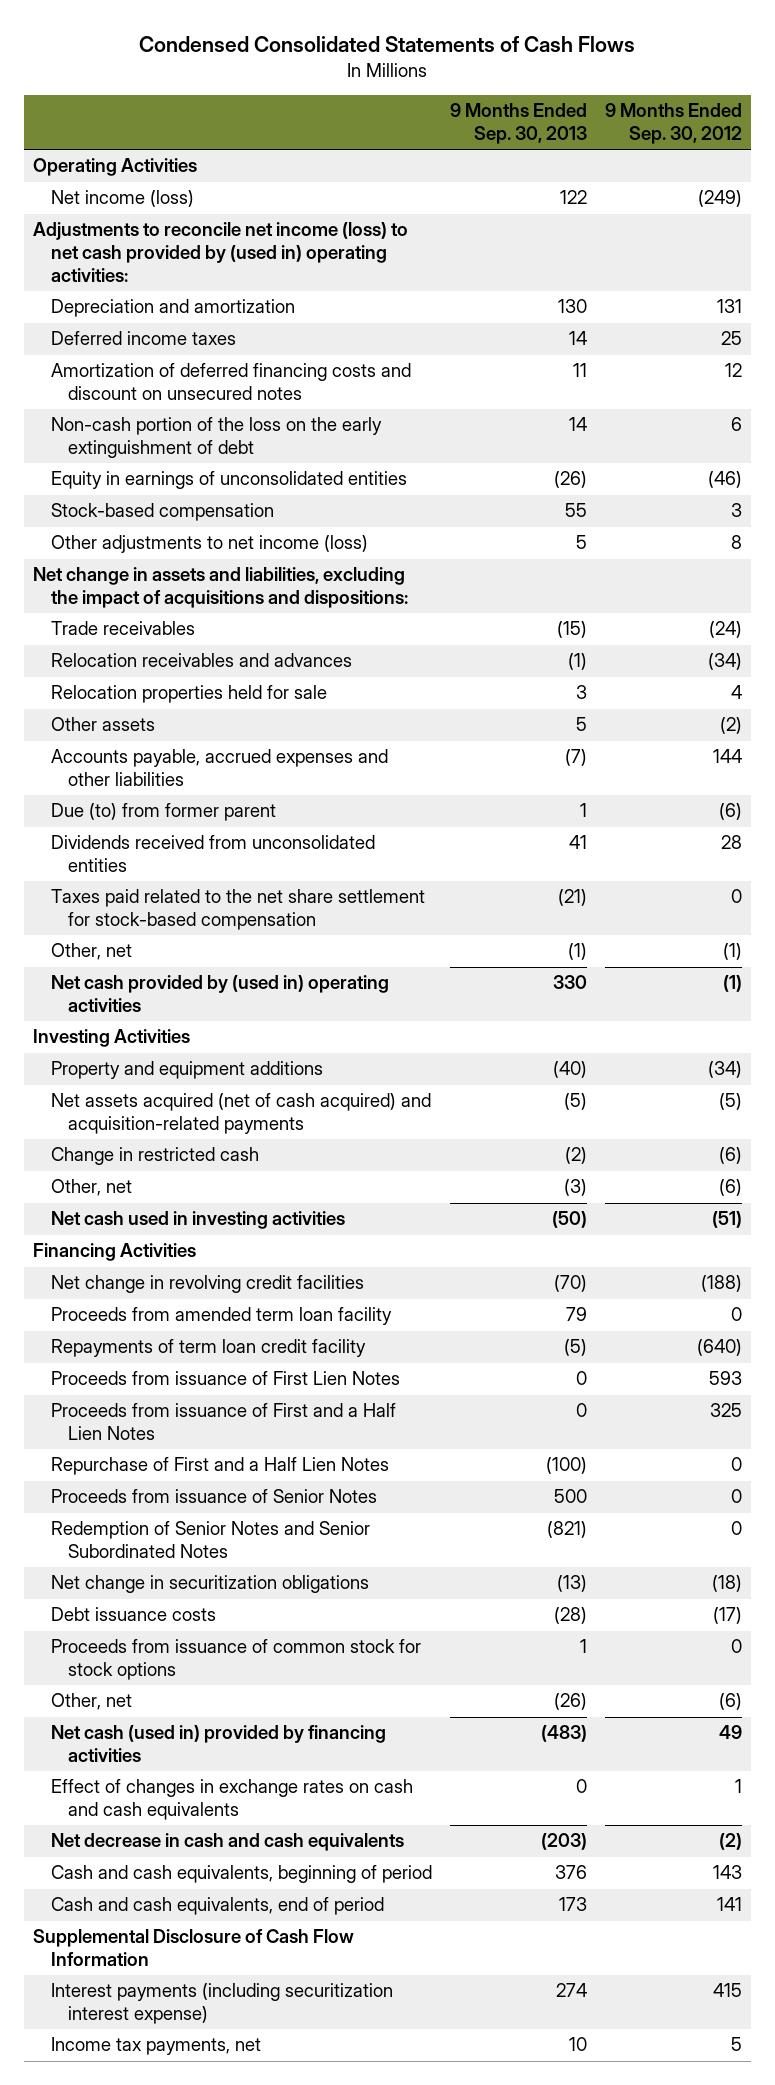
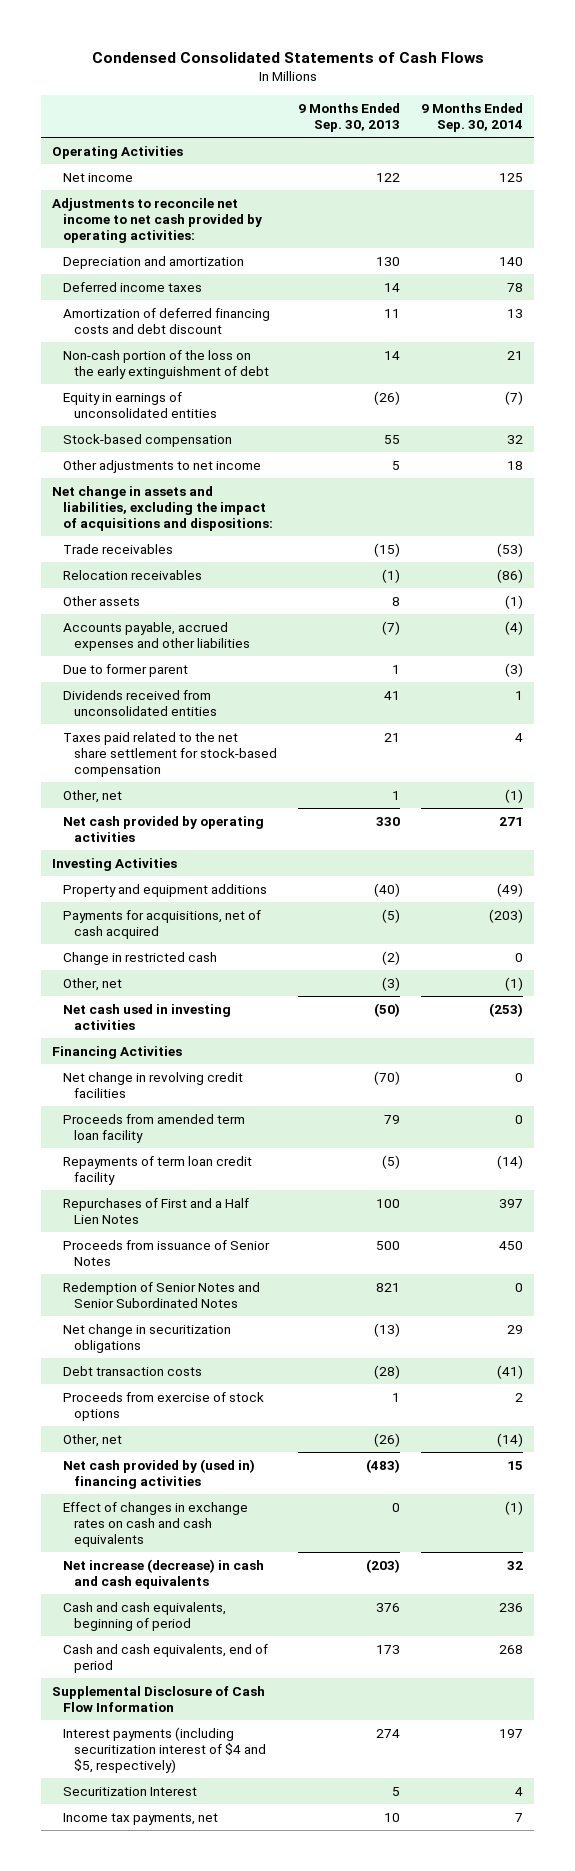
[605,103,743,144] 9 Months Ended Sep. 30, 2012 -> none
none -> [421,102,524,132] 9 Months Ended Sep. 30, 2014
[50,190,194,208] Net income (loss) -> [62,172,133,182] Net income
[32,222,408,282] Adjustments to reconcile net income (loss) to net cash provided by (used in) operating activities: -> [52,197,262,244] Adjustments to reconcile net income to net cash provided by operating activities:
[50,363,411,401] Amortization of deferred financing costs and discount on unsecured notes -> [62,307,270,335] Amortization of deferred financing costs and debt discount
[50,535,368,554] Other adjustments to net income (loss) -> [62,459,261,473] Other adjustments to net income
[50,685,327,704] Relocation properties held for sale -> none
[50,653,352,668] Relocation receivables and advances -> [62,569,202,580] Relocation receivables
[575,717,587,732] 5 -> [392,596,401,606] 8
[50,803,276,822] Due (to) from former parent -> [62,663,188,677] Due to former parent
[557,889,587,907] (21) -> [384,732,401,742] 21
[567,943,587,961] (1) -> [392,790,401,800] 1
[50,975,389,1013] Net cash provided by (used in) operating activities -> [62,815,264,843] Net cash provided by operating activities
[50,1093,431,1135] Net assets acquired (net of cash acquired) and acquisition-related payments -> [62,909,261,940] Payments for acquisitions, net of cash acquired
[50,1371,400,1386] Proceeds from issuance of First Lien Notes -> none
[50,1403,396,1441] Proceeds from issuance of First and a Half Lien Notes -> none
[50,1457,389,1476] Repurchase of First and a Half Lien Notes -> [62,1197,249,1225] Repurchases of First and a Half Lien Notes
[545,1457,587,1475] (100) -> [376,1198,401,1208] 100
[546,1521,587,1539] (821) -> [376,1282,401,1292] 821
[50,1607,216,1622] Debt issuance costs -> [62,1365,202,1376] Debt transaction costs
[50,1639,421,1681] Proceeds from issuance of common stock for stock options -> [62,1391,264,1422] Proceeds from exercise of stock options
[50,1725,386,1763] Net cash (used in) provided by financing activities -> [62,1458,255,1490] Net cash provided by (used in) financing activities
[50,1833,404,1852] Net decrease in cash and cash equivalents -> [62,1558,264,1590] Net increase (decrease) in cash and cash equivalents
[50,1983,393,2025] Interest payments (including securitization interest expense) -> [62,1726,266,1774] Interest payments (including securitization interest of $4 and $5, respectively)
none -> [62,1786,197,1796] Securitization Interest

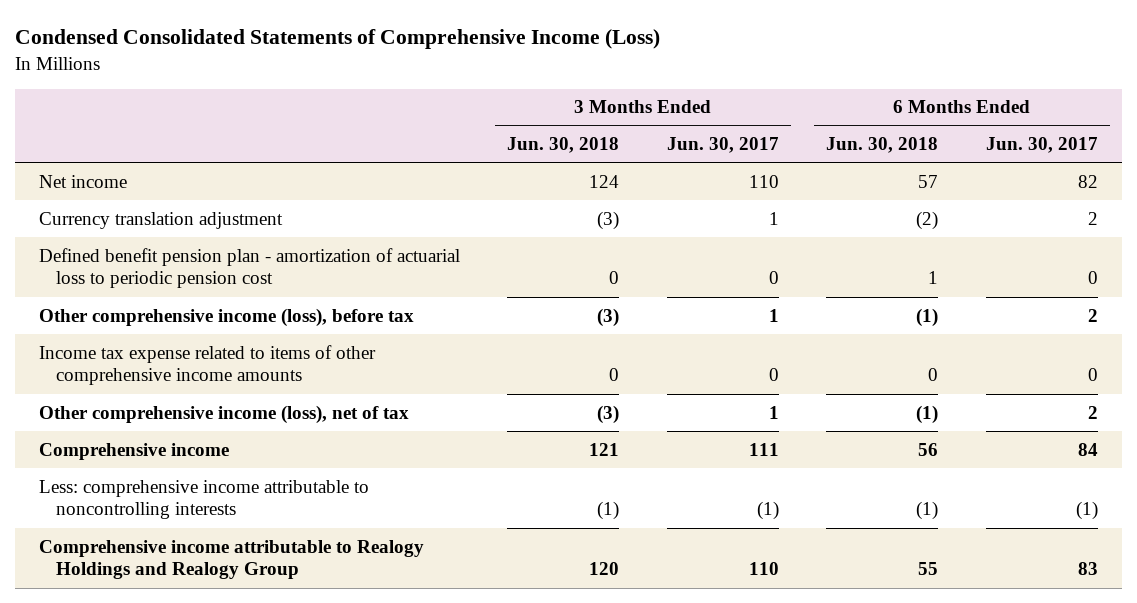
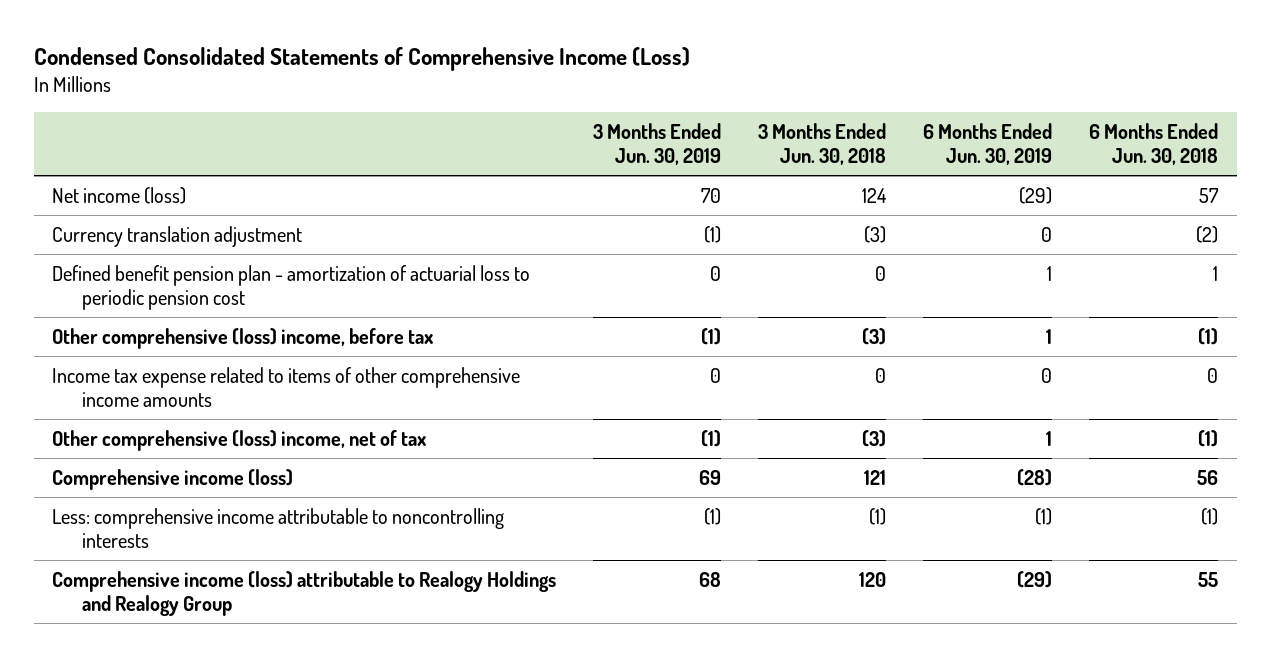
[666,137,779,154] Jun. 30, 2017 -> none
[985,137,1098,154] Jun. 30, 2017 -> none
none -> [593,122,722,165] 3 Months Ended Jun. 30, 2019
none -> [923,122,1053,165] 6 Months Ended Jun. 30, 2019
[38,174,127,188] Net income -> [52,186,187,204] Net income (loss)
[38,307,414,327] Other comprehensive income (loss), before tax -> [52,327,434,349] Other comprehensive (loss) income, before tax
[38,404,409,424] Other comprehensive income (loss), net of tax -> [52,429,427,451] Other comprehensive (loss) income, net of tax
[38,442,229,460] Comprehensive income -> [52,468,294,490] Comprehensive income (loss)
[38,539,424,580] Comprehensive income attributable to Realogy Holdings and Realogy Group -> [52,570,557,617] Comprehensive income (loss) attributable to Realogy Holdings and Realogy Group

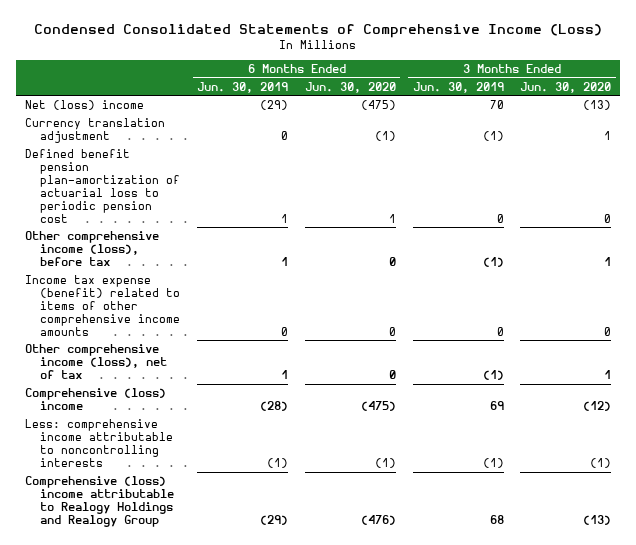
[758,122,887,165] 3 Months Ended Jun. 30, 2018 -> none
[1089,122,1219,165] 6 Months Ended Jun. 30, 2018 -> none
none -> [304,81,396,93] Jun. 30, 2020
none -> [520,81,612,93] Jun. 30, 2020
[52,186,187,204] Net income (loss) -> [24,100,144,111] Net (loss) income
[52,264,531,311] Defined benefit pension plan - amortization of actuarial loss to periodic pension cost -> [24,149,181,223] Defined benefit pension plan-amortization of actuarial loss to periodic pension cost
[52,327,434,349] Other comprehensive (loss) income, before tax -> [24,231,159,266] Other comprehensive income (loss), before tax
[52,366,521,408] Income tax expense related to items of other comprehensive income amounts -> [24,275,181,336] Income tax expense (benefit) related to items of other comprehensive income amounts
[52,429,427,451] Other comprehensive (loss) income, net of tax -> [24,344,168,379] Other comprehensive income (loss), net of tax
[52,468,294,490] Comprehensive income (loss) -> [24,388,166,411] Comprehensive (loss) income
[52,570,557,617] Comprehensive income (loss) attributable to Realogy Holdings and Realogy Group -> [24,476,175,527] Comprehensive (loss) income attributable to Realogy Holdings and Realogy Group

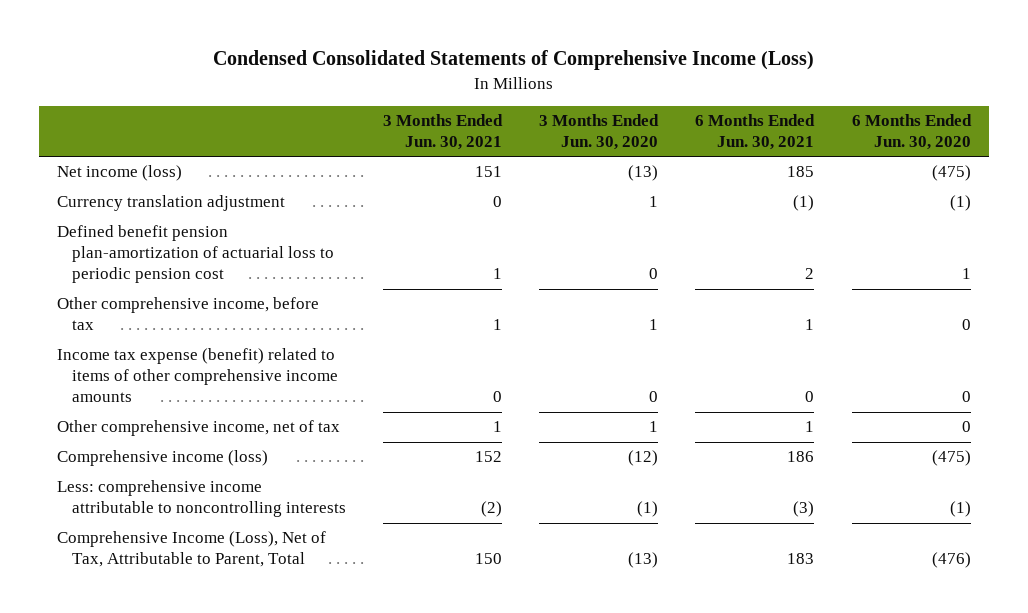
[197,81,289,93] Jun. 30, 2019 -> none
[412,81,504,93] Jun. 30, 2019 -> none
none -> [382,114,503,151] 3 Months Ended Jun. 30, 2021
none -> [695,114,816,151] 6 Months Ended Jun. 30, 2021
[24,100,144,111] Net (loss) income -> [57,165,183,182] Net income (loss)
[24,231,159,266] Other comprehensive income (loss), before tax -> [57,297,320,331] Other comprehensive income, before tax
[24,344,168,379] Other comprehensive income (loss), net of tax -> [57,420,341,437] Other comprehensive income, net of tax
[24,388,166,411] Comprehensive (loss) income -> [57,450,269,467] Comprehensive income (loss)
[24,476,175,527] Comprehensive (loss) income attributable to Realogy Holdings and Realogy Group -> [57,531,327,568] Comprehensive Income (Loss), Net of Tax, Attributable to Parent, Total

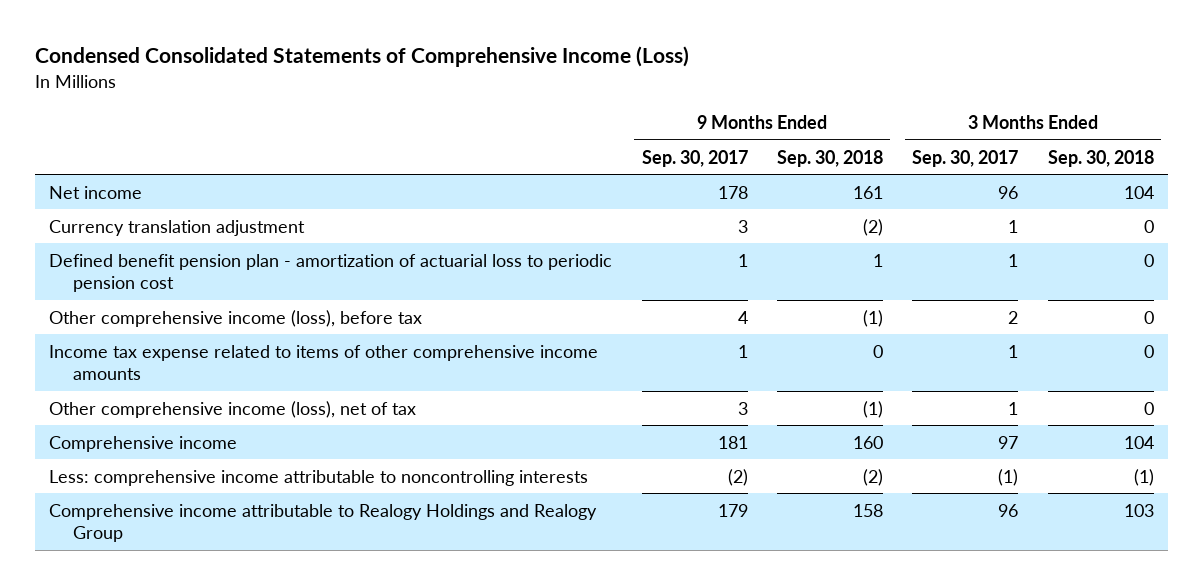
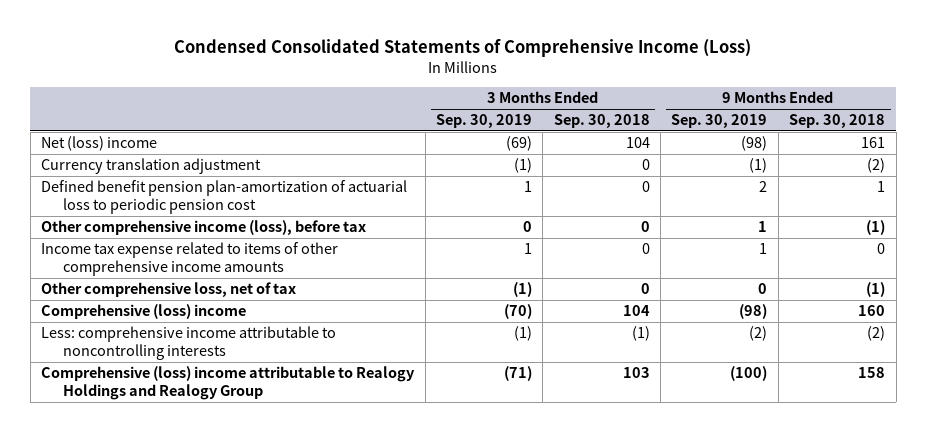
[641,149,748,167] Sep. 30, 2017 -> none
[912,149,1019,167] Sep. 30, 2017 -> none
none -> [436,114,533,129] Sep. 30, 2019
none -> [671,114,768,129] Sep. 30, 2019
[49,185,143,199] Net income -> [41,136,158,152] Net (loss) income
[49,253,613,293] Defined benefit pension plan - amortization of actuarial loss to periodic pension cost -> [41,180,408,214] Defined benefit pension plan-amortization of actuarial loss to periodic pension cost
[49,400,417,418] Other comprehensive income (loss), net of tax -> [41,282,297,298] Other comprehensive loss, net of tax
[49,435,238,452] Comprehensive income -> [41,304,247,320] Comprehensive (loss) income
[49,503,598,543] Comprehensive income attributable to Realogy Holdings and Realogy Group -> [41,366,416,400] Comprehensive (loss) income attributable to Realogy Holdings and Realogy Group

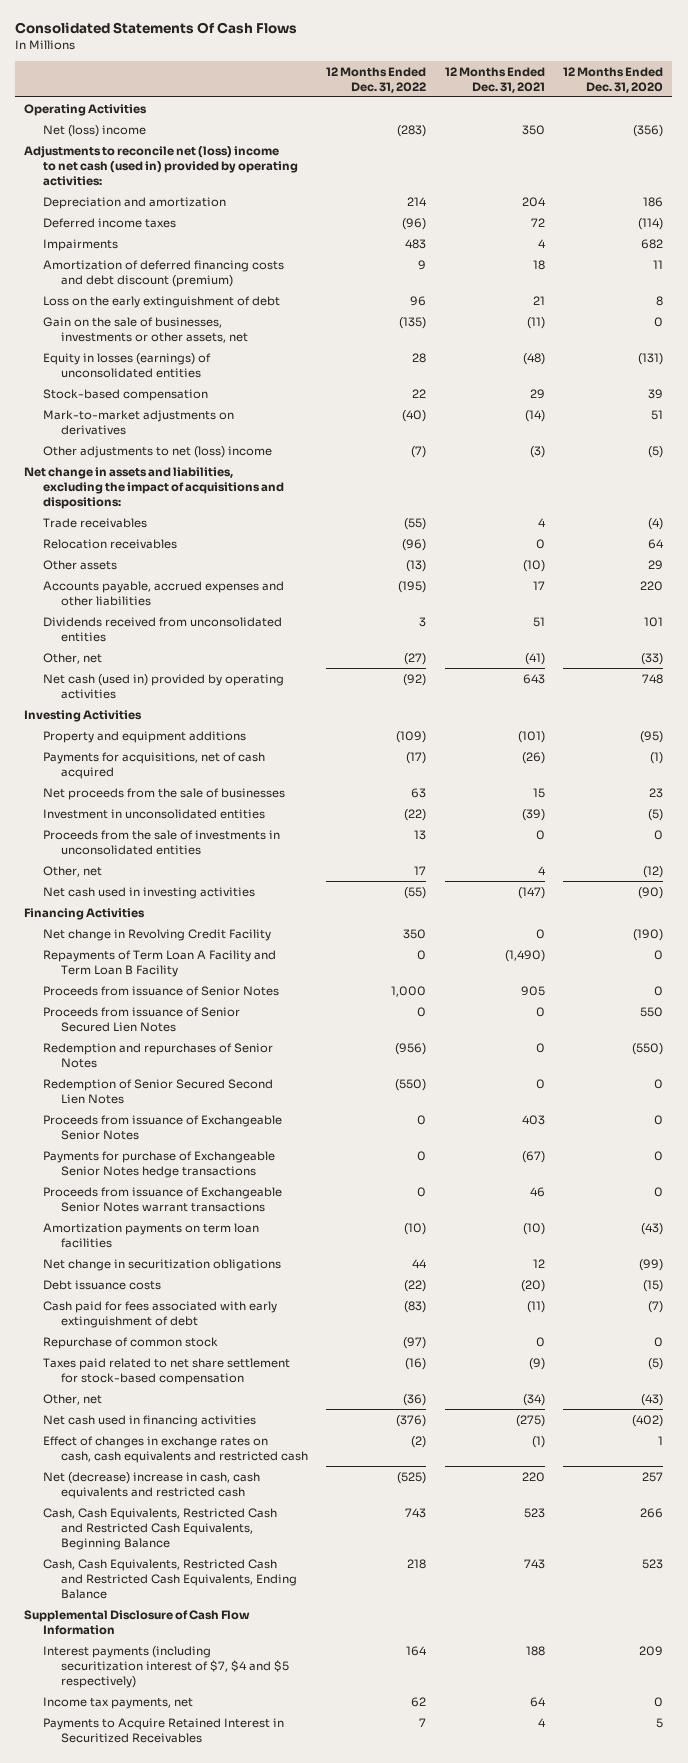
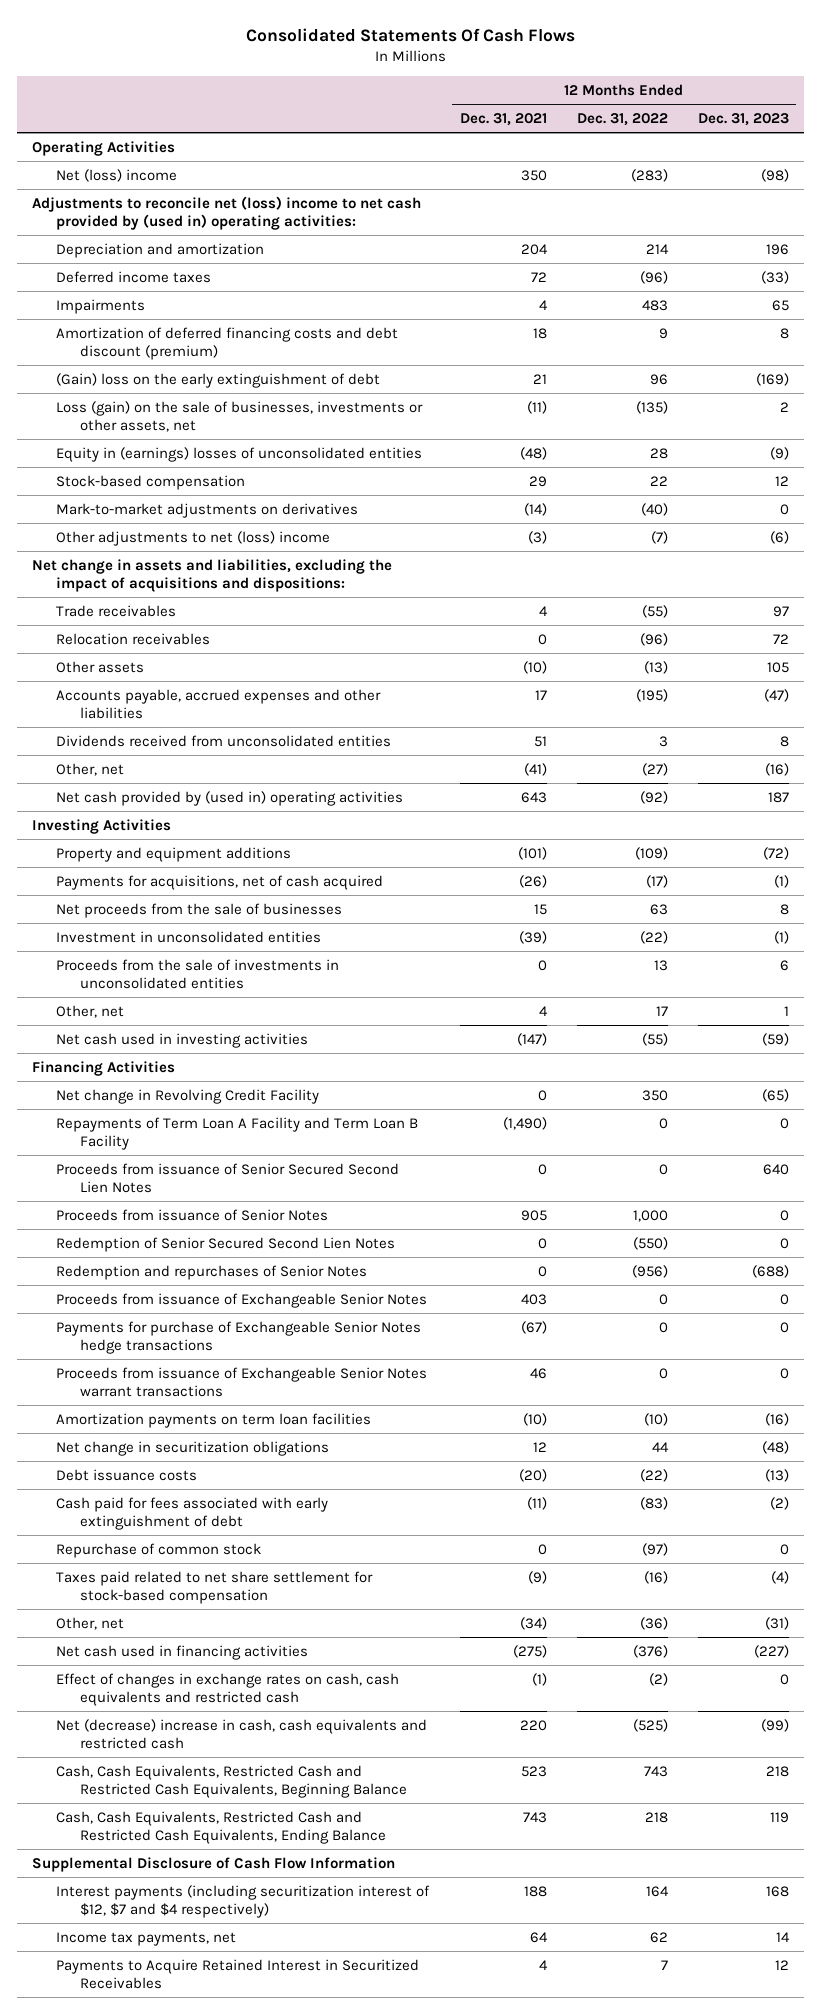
[563,66,664,93] 12 Months Ended Dec. 31, 2020 -> none
none -> [697,112,789,126] Dec. 31, 2023
[24,145,298,186] Adjustments to reconcile net (loss) income to net cash (used in) provided by operating activities: -> [32,195,422,231] Adjustments to reconcile net (loss) income to net cash provided by (used in) operating activities:
[42,295,280,308] Loss on the early extinguishment of debt -> [56,372,381,388] (Gain) loss on the early extinguishment of debt
[42,316,248,343] Gain on the sale of businesses, investments or other assets, net -> [56,400,424,433] Loss (gain) on the sale of businesses, investments or other assets, net
[42,352,211,378] Equity in losses (earnings) of unconsolidated entities -> [56,446,423,462] Equity in (earnings) losses of unconsolidated entities
[42,673,284,699] Net cash (used in) provided by operating activities -> [56,790,404,806] Net cash provided by (used in) operating activities
none -> [56,1162,400,1194] Proceeds from issuance of Senior Secured Second Lien Notes
[42,1006,240,1032] Proceeds from issuance of Senior Secured Lien Notes -> none
[42,1042,273,1068] Redemption and repurchases of Senior Notes -> [56,1264,368,1280] Redemption and repurchases of Senior Notes
[42,1645,289,1688] Interest payments (including securitization interest of $7, $4 and $5 respectively) -> [56,1884,431,1919] Interest payments (including securitization interest of $12, $7 and $4 respectively)

